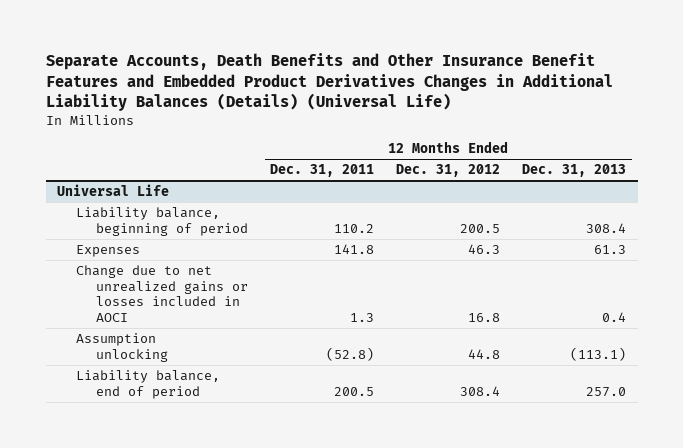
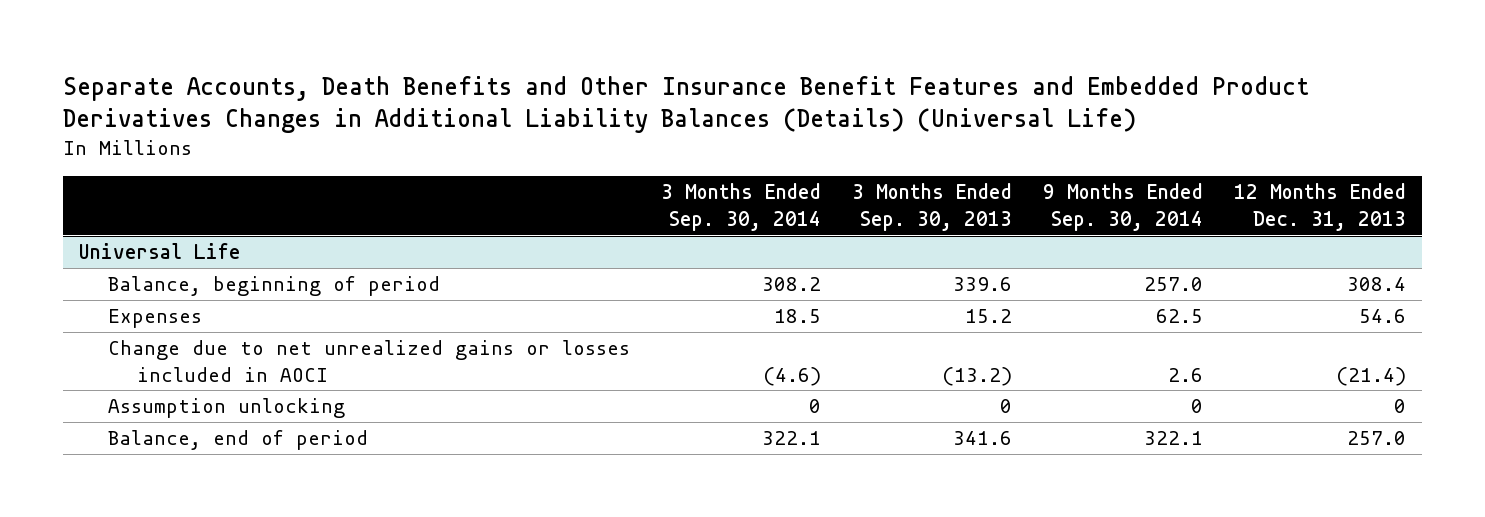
[270,164,375,178] Dec. 31, 2011 -> none
[396,164,501,178] Dec. 31, 2012 -> none
none -> [660,183,821,231] 3 Months Ended Sep. 30, 2014
none -> [851,183,1012,231] 3 Months Ended Sep. 30, 2013
none -> [1042,183,1203,231] 9 Months Ended Sep. 30, 2014
[76,207,249,236] Liability balance, beginning of period -> [107,276,440,297] Balance, beginning of period
[594,245,627,255] 61.3 -> [1359,309,1407,324] 54.6
[602,311,627,322] 0.4 -> [1336,366,1407,386] (21.4)
[570,346,627,361] (113.1) -> [1394,399,1407,414] 0
[76,370,221,399] Liability balance, end of period -> [107,430,368,451] Balance, end of period

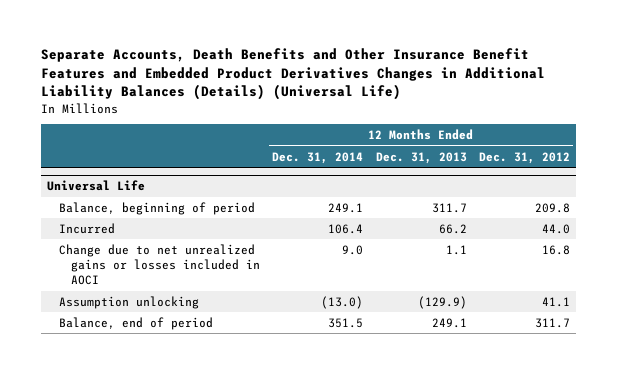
[660,183,821,231] 3 Months Ended Sep. 30, 2014 -> none
[851,183,1012,231] 3 Months Ended Sep. 30, 2013 -> none
[1042,183,1203,231] 9 Months Ended Sep. 30, 2014 -> none
none -> [272,151,364,164] Dec. 31, 2014
none -> [479,151,571,164] Dec. 31, 2012
[107,309,202,329] Expenses -> none
[1347,277,1407,292] 308.4 -> [431,202,467,213] 311.7
none -> [58,222,115,234] Incurred
[1336,366,1407,386] (21.4) -> [445,244,467,255] 1.1
[1394,399,1407,414] 0 -> [417,295,467,309] (129.9)
[1347,431,1407,446] 257.0 -> [431,317,467,328] 249.1

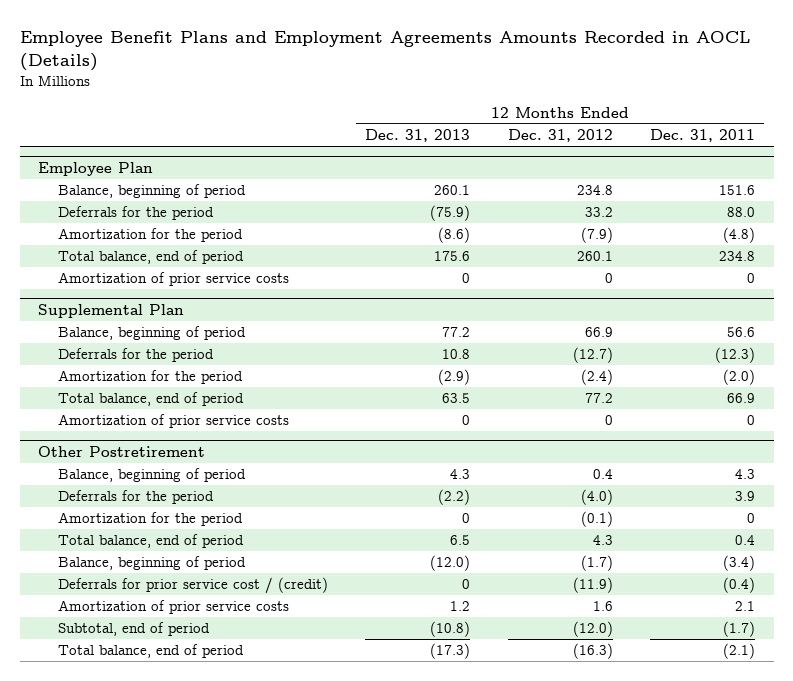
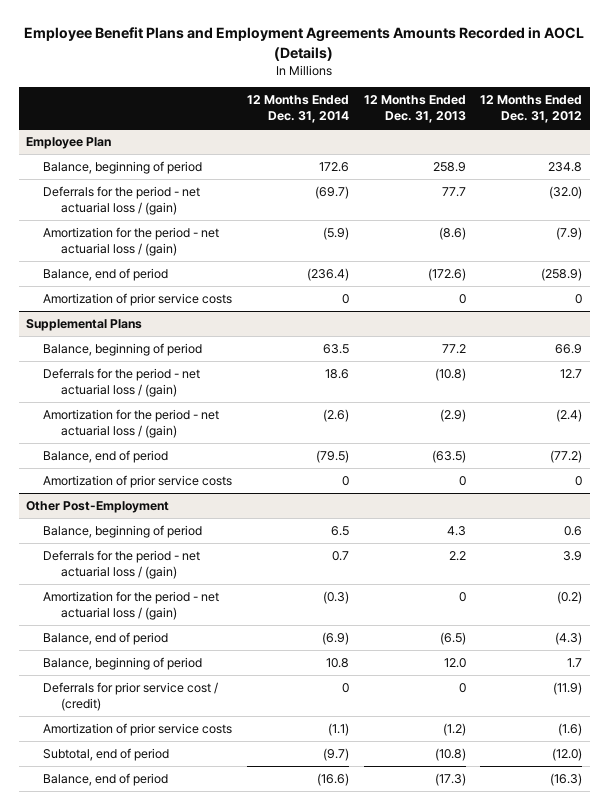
[649,129,755,143] Dec. 31, 2011 -> none
none -> [247,95,350,124] 12 Months Ended Dec. 31, 2014
[434,185,471,196] 260.1 -> [432,161,466,172] 258.9
[58,206,215,221] Deferrals for the period -> [43,185,201,216] Deferrals for the period - net actuarial loss / (gain)
[430,205,471,222] (75.9) -> [441,186,466,197] 77.7
[584,207,613,218] 33.2 -> [549,185,583,199] (32.0)
[58,228,244,243] Amortization for the period -> [43,226,220,257] Amortization for the period - net actuarial loss / (gain)
[58,250,245,265] Total balance, end of period -> [43,267,169,281] Balance, end of period
[434,251,471,262] 175.6 -> [427,267,466,281] (172.6)
[576,251,613,262] 260.1 -> [541,267,583,281] (258.9)
[38,303,185,318] Supplemental Plan -> [26,318,143,331] Supplemental Plans
[58,348,215,363] Deferrals for the period -> [43,367,201,398] Deferrals for the period - net actuarial loss / (gain)
[442,349,471,360] 10.8 -> [434,367,466,381] (10.8)
[572,347,613,364] (12.7) -> [560,368,583,379] 12.7
[58,370,244,385] Amortization for the period -> [43,408,220,439] Amortization for the period - net actuarial loss / (gain)
[58,392,245,407] Total balance, end of period -> [43,449,169,463] Balance, end of period
[442,393,471,404] 63.5 -> [431,449,466,463] (63.5)
[584,393,613,404] 77.2 -> [550,449,583,463] (77.2)
[38,445,206,457] Other Postretirement -> none
none -> [26,500,170,513] Other Post-Employment
[592,469,613,480] 0.4 -> [564,525,583,536] 0.6
[58,490,215,505] Deferrals for the period -> [43,549,201,580] Deferrals for the period - net actuarial loss / (gain)
[438,489,471,506] (2.2) -> [448,550,466,561] 2.2
[580,489,613,506] (4.0) -> [563,550,583,561] 3.9
[58,512,244,527] Amortization for the period -> [43,590,220,621] Amortization for the period - net actuarial loss / (gain)
[580,511,613,528] (0.1) -> [557,590,583,604] (0.2)
[58,534,245,549] Total balance, end of period -> [43,631,169,645] Balance, end of period
[450,535,471,546] 6.5 -> [439,631,466,645] (6.5)
[592,535,613,546] 4.3 -> [555,631,583,645] (4.3)
[430,555,471,572] (12.0) -> [443,657,466,668] 12.0
[580,555,613,572] (1.7) -> [567,657,583,668] 1.7
[450,601,471,612] 1.2 -> [442,722,466,736] (1.2)
[592,601,613,612] 1.6 -> [558,722,583,736] (1.6)
[58,644,245,659] Total balance, end of period -> [43,772,169,786] Balance, end of period

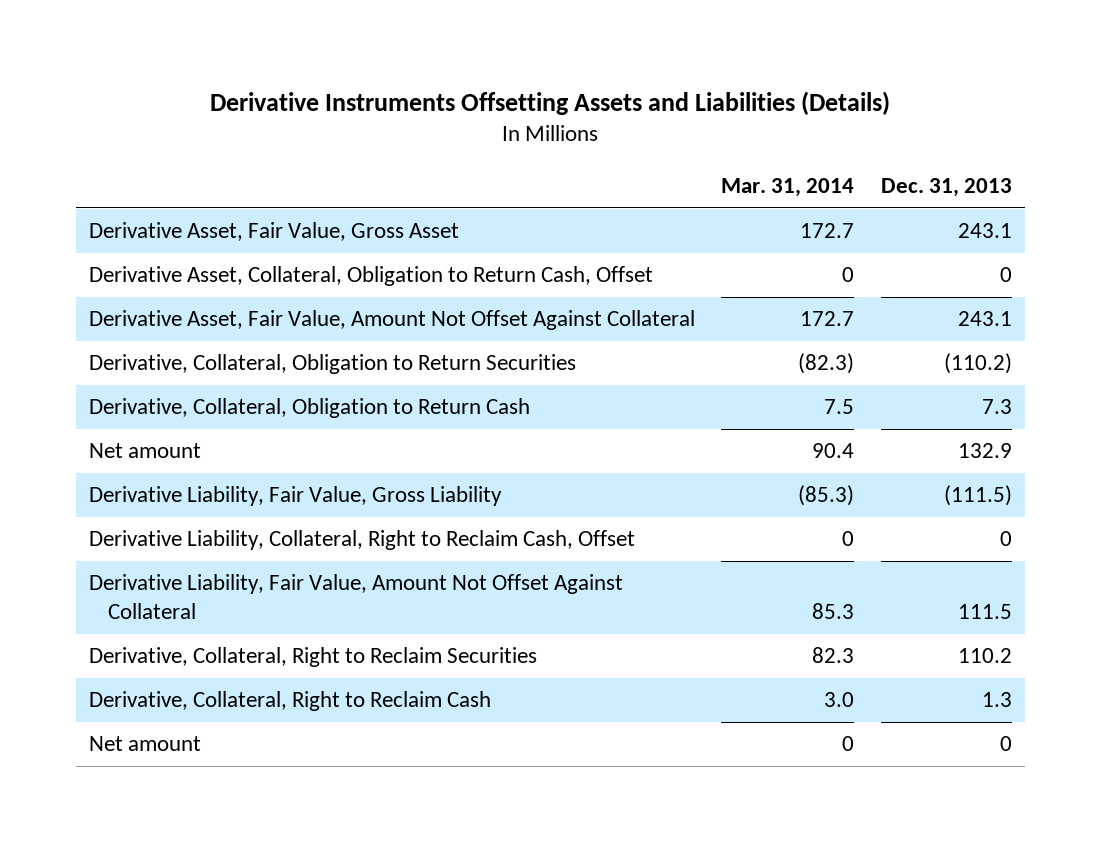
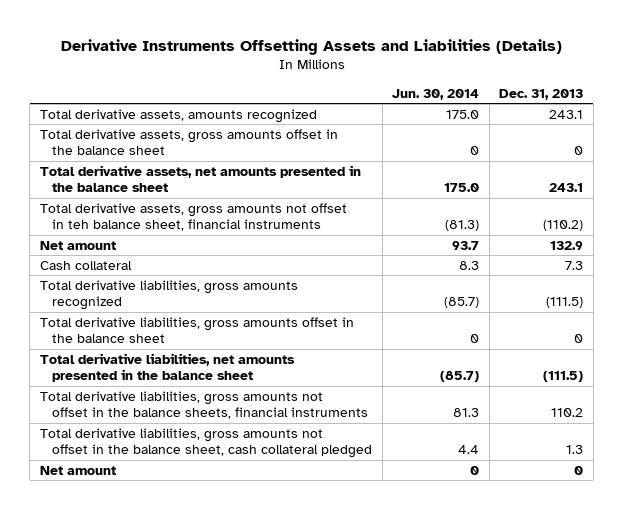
[721,178,855,198] Mar. 31, 2014 -> none
none -> [392,88,480,100] Jun. 30, 2014
[88,398,530,419] Derivative, Collateral, Obligation to Return Cash -> none
[88,222,459,242] Derivative Asset, Fair Value, Gross Asset -> [39,108,317,123] Total derivative assets, amounts recognized
[88,266,653,287] Derivative Asset, Collateral, Obligation to Return Cash, Offset -> [39,128,338,156] Total derivative assets, gross amounts offset in the balance sheet
[88,310,695,331] Derivative Asset, Fair Value, Amount Not Offset Against Collateral -> [39,164,361,193] Total derivative assets, net amounts presented in the balance sheet
[88,354,576,375] Derivative, Collateral, Obligation to Return Securities -> [39,202,347,232] Total derivative assets, gross amounts not offset in teh balance sheet, financial instruments
[88,574,623,620] Derivative Liability, Fair Value, Amount Not Offset Against Collateral -> none
none -> [39,260,132,270] Cash collateral
[88,486,502,507] Derivative Liability, Fair Value, Gross Liability -> [39,279,298,311] Total derivative liabilities, gross amounts recognized
[88,530,635,551] Derivative Liability, Collateral, Right to Reclaim Cash, Offset -> [39,316,354,344] Total derivative liabilities, gross amounts offset in the balance sheet
none -> [39,352,295,383] Total derivative liabilities, net amounts presented in the balance sheet
[88,647,537,668] Derivative, Collateral, Right to Reclaim Securities -> [39,390,369,420] Total derivative liabilities, gross amounts not offset in the balance sheets, financial instruments
[88,691,491,712] Derivative, Collateral, Right to Reclaim Cash -> [39,427,373,459] Total derivative liabilities, gross amounts not offset in the balance sheet, cash collateral pledged

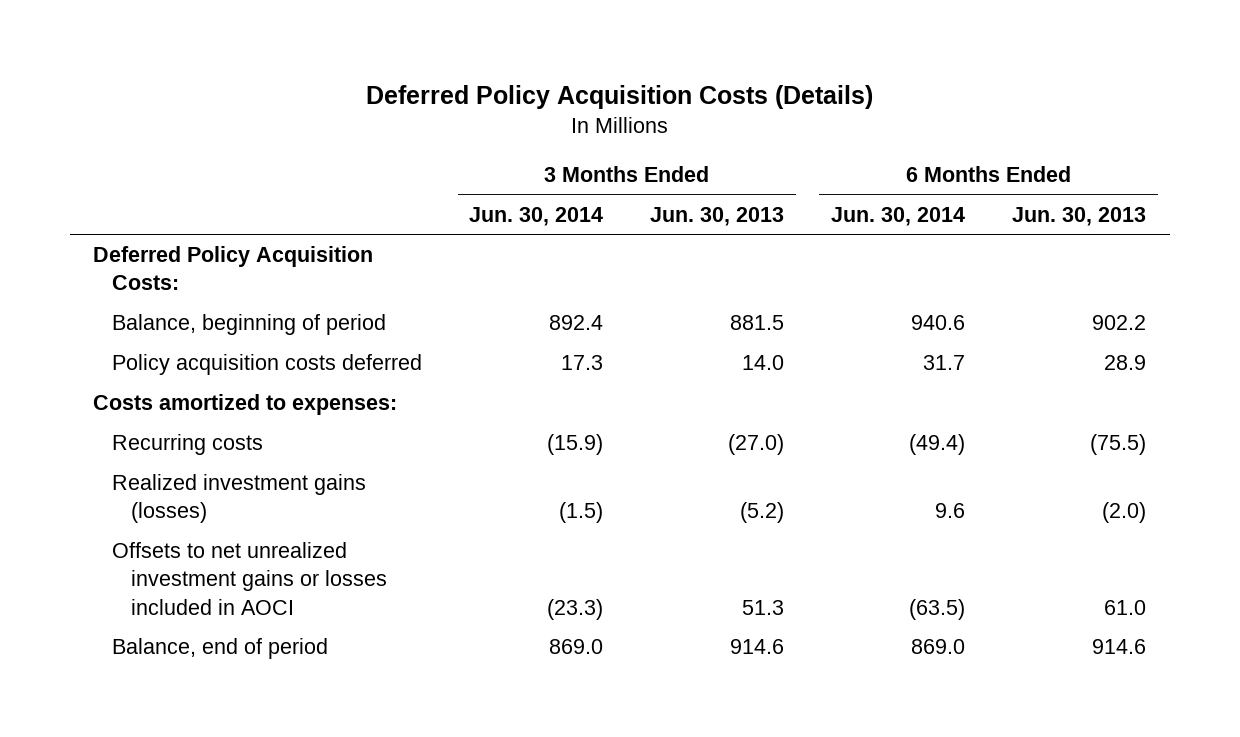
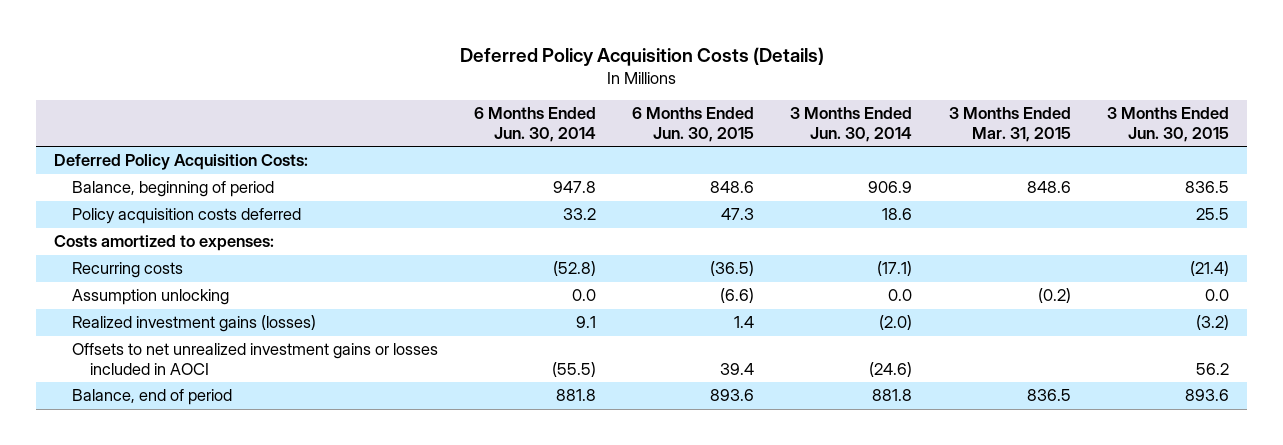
[650,206,785,226] Jun. 30, 2013 -> none
[1012,206,1147,226] Jun. 30, 2013 -> none
none -> [632,107,755,142] 6 Months Ended Jun. 30, 2015
none -> [948,107,1071,142] 3 Months Ended Mar. 31, 2015
none -> [1106,107,1229,142] 3 Months Ended Jun. 30, 2015
[549,315,604,331] 892.4 -> [868,181,913,194] 906.9
[911,315,966,331] 940.6 -> [553,181,597,194] 947.8
[561,355,604,371] 17.3 -> [882,208,913,221] 18.6
[923,355,966,371] 31.7 -> [563,208,597,221] 33.2
[547,434,604,456] (15.9) -> [877,261,913,277] (17.1)
[909,434,966,456] (49.4) -> [553,261,597,277] (52.8)
none -> [72,289,230,306] Assumption unlocking
[559,502,604,524] (1.5) -> [879,315,913,331] (2.0)
[935,503,966,519] 9.6 -> [576,316,597,329] 9.1
[547,598,604,620] (23.3) -> [869,361,913,377] (24.6)
[909,598,966,620] (63.5) -> [552,361,597,377] (55.5)
[549,639,604,655] 869.0 -> [872,389,913,402] 881.8
[911,639,966,655] 869.0 -> [556,389,597,402] 881.8

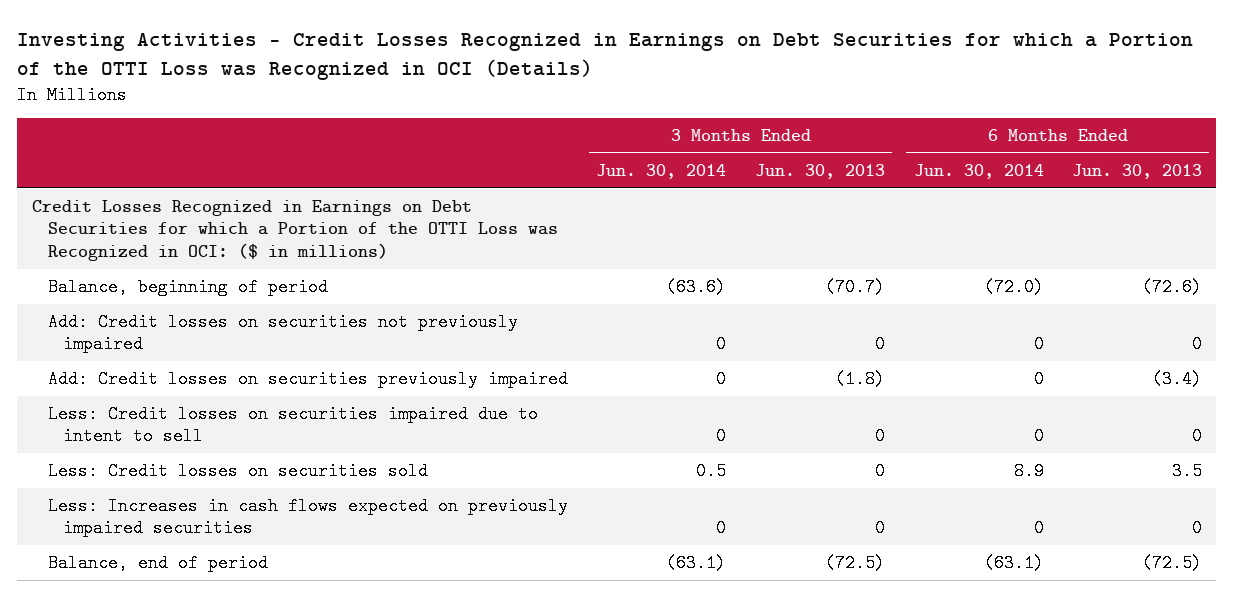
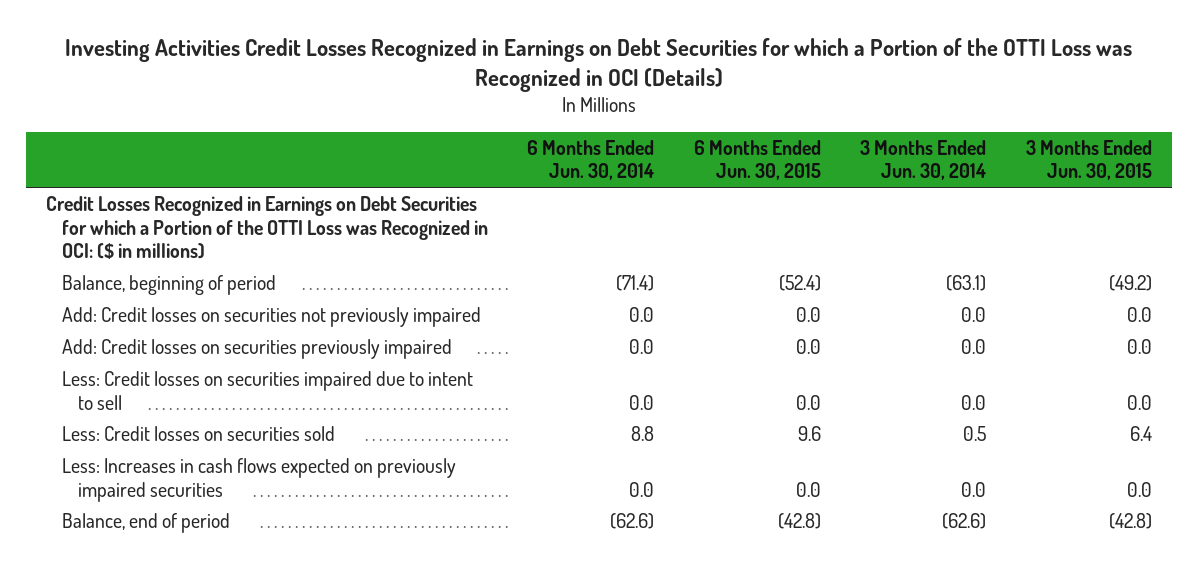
[17,32,1194,80] Investing Activities - Credit Losses Recognized in Earnings on Debt Securities for which a Portion of the OTTI Loss was Recognized in OCI (Details) -> [64,37,1132,93] Investing Activities Credit Losses Recognized in Earnings on Debt Securities for which a Portion of the OTTI Loss was Recognized in OCI (Details)
[754,163,885,179] Jun. 30, 2013 -> none
[1072,163,1203,179] Jun. 30, 2013 -> none
none -> [693,139,821,181] 6 Months Ended Jun. 30, 2015
none -> [1025,139,1152,181] 3 Months Ended Jun. 30, 2015
[666,278,727,297] (63.6) -> [946,274,987,291] (63.1)
[983,278,1044,297] (72.0) -> [616,274,655,291] (71.4)
[716,335,727,354] 0 -> [961,306,987,322] 0.0
[1033,335,1044,354] 0 -> [629,306,655,322] 0.0
[716,370,727,389] 0 -> [961,338,987,354] 0.0
[1033,370,1044,389] 0 -> [629,338,655,354] 0.0
[716,427,727,446] 0 -> [961,394,987,410] 0.0
[1033,427,1044,446] 0 -> [629,394,655,410] 0.0
[1013,462,1044,481] 8.9 -> [631,425,655,441] 8.8
[716,519,727,538] 0 -> [961,481,987,497] 0.0
[1033,519,1044,538] 0 -> [629,481,655,497] 0.0
[666,554,727,573] (63.1) -> [942,512,987,529] (62.6)
[983,554,1044,573] (63.1) -> [610,512,655,529] (62.6)

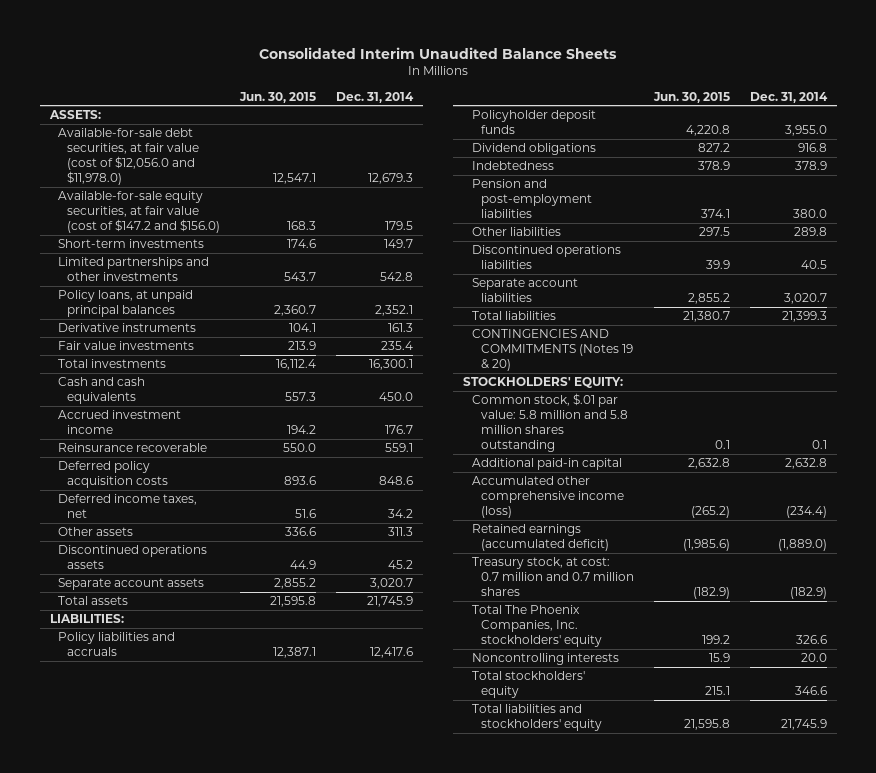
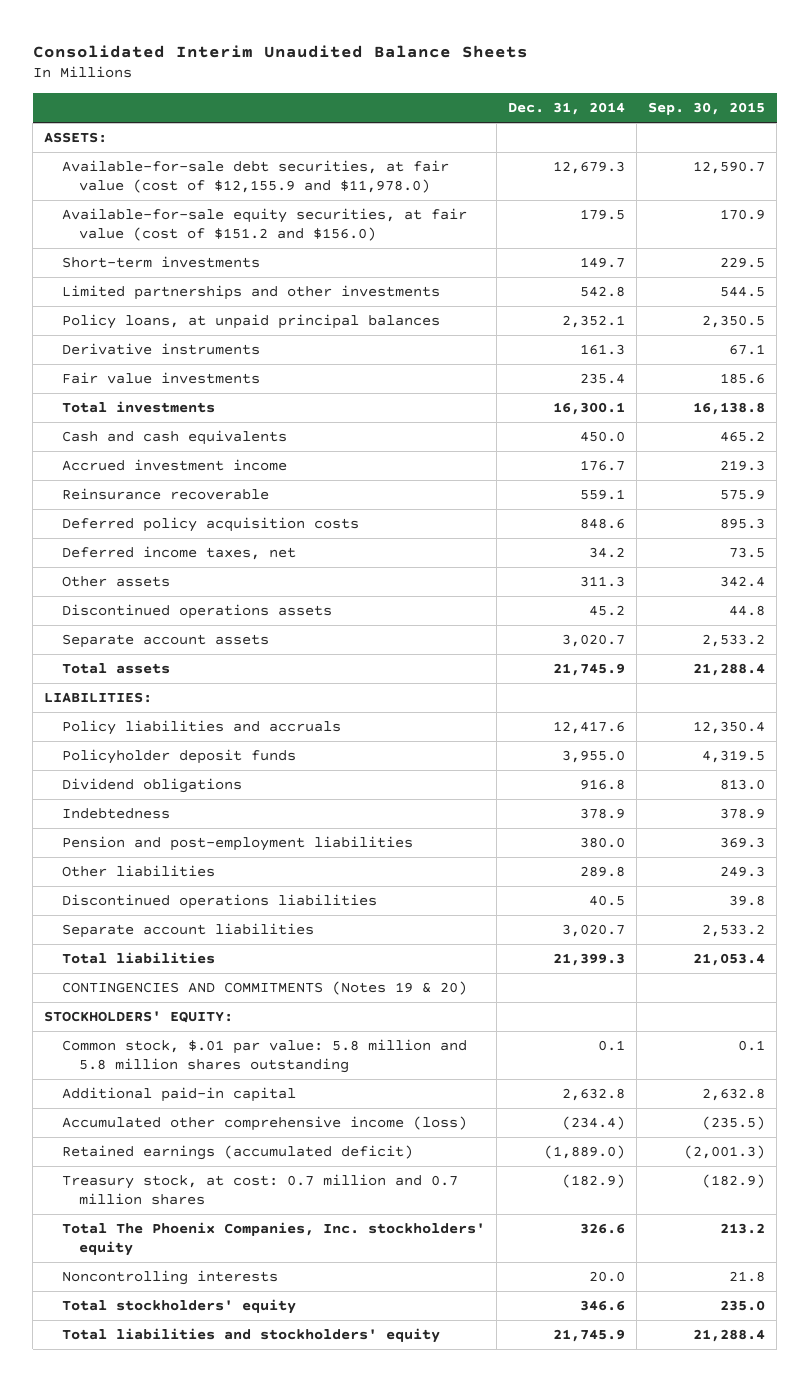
[238,91,316,103] Jun. 30, 2015 -> none
none -> [648,102,766,116] Sep. 30, 2015
[58,128,200,186] Available-for-sale debt securities, at fair value (cost of $12,056.0 and $11,978.0) -> [61,160,449,194] Available-for-sale debt securities, at fair value (cost of $12,155.9 and $11,978.0)
[58,191,221,234] Available-for-sale equity securities, at fair value (cost of $147.2 and $156.0) -> [61,208,467,242] Available-for-sale equity securities, at fair value (cost of $151.2 and $156.0)

